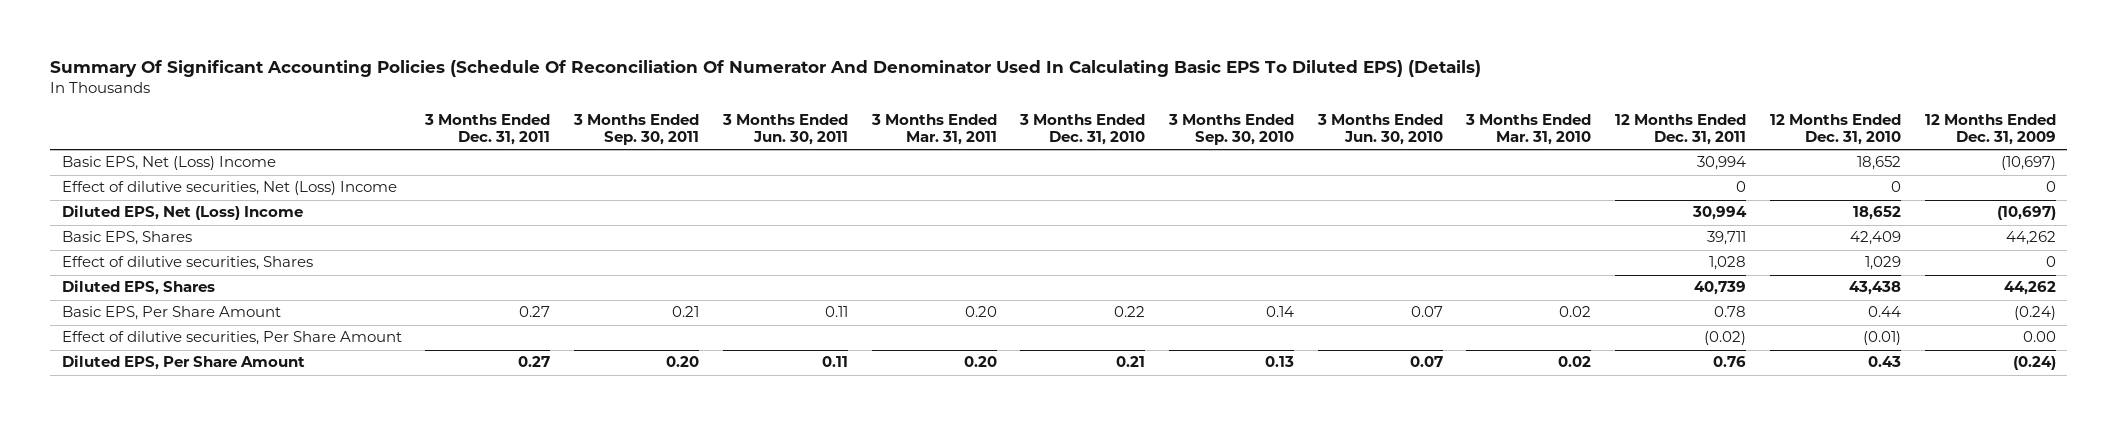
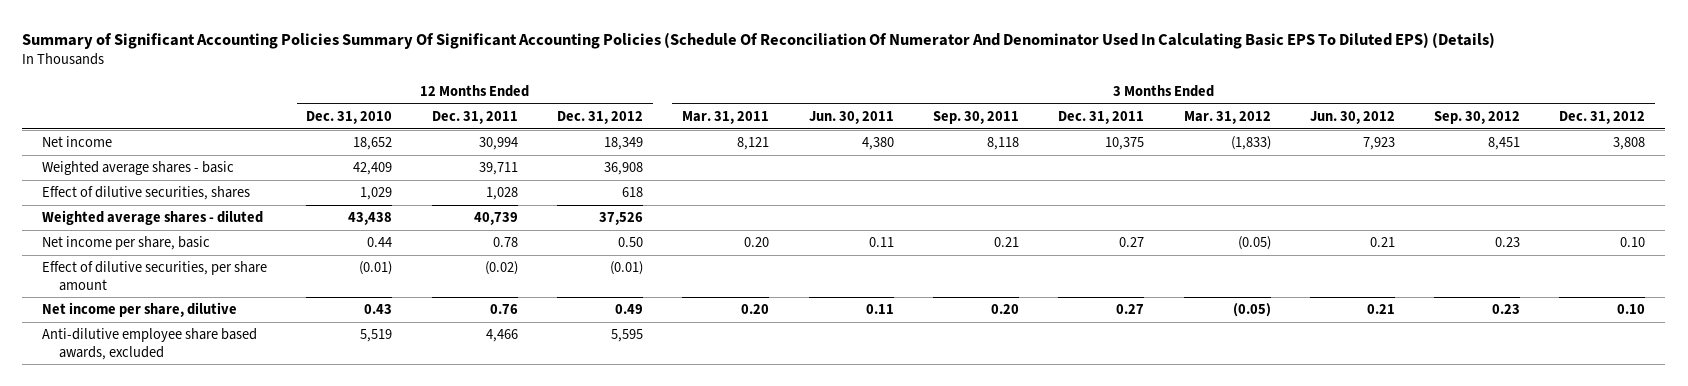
[49,59,1481,77] Summary Of Significant Accounting Policies (Schedule Of Reconciliation Of Numerator And Denominator Used In Calculating Basic EPS To Diluted EPS) (Details) -> [22,31,1496,49] Summary of Significant Accounting Policies Summary Of Significant Accounting Policies (Schedule Of Reconciliation Of Numerator And Denominator Used In Calculating Basic EPS To Diluted EPS) (Details)
[1019,113,1146,145] 3 Months Ended Dec. 31, 2010 -> none
[1167,113,1294,145] 3 Months Ended Sep. 30, 2010 -> none
[1316,113,1443,145] 3 Months Ended Jun. 30, 2010 -> none
[1465,113,1592,145] 3 Months Ended Mar. 31, 2010 -> none
[1924,113,2056,145] 12 Months Ended Dec. 31, 2009 -> none
none -> [556,110,643,124] Dec. 31, 2012
none -> [1183,110,1271,124] Mar. 31, 2012
none -> [1309,110,1395,124] Jun. 30, 2012
none -> [1434,110,1521,124] Sep. 30, 2012
none -> [1559,110,1646,124] Dec. 31, 2012
[61,156,276,171] Basic EPS, Net (Loss) Income -> none
[61,181,397,196] Effect of dilutive securities, Net (Loss) Income -> none
[61,205,303,221] Diluted EPS, Net (Loss) Income -> none
none -> [42,136,113,148] Net income
[61,231,192,246] Basic EPS, Shares -> [42,161,235,176] Weighted average shares - basic
[61,256,313,271] Effect of dilutive securities, Shares -> [42,186,251,201] Effect of dilutive securities, shares
[61,280,215,296] Diluted EPS, Shares -> [42,210,264,226] Weighted average shares - diluted
[61,306,281,321] Basic EPS, Per Share Amount -> [42,236,211,251] Net income per share, basic
[61,331,402,346] Effect of dilutive securities, Per Share Amount -> [42,261,268,291] Effect of dilutive securities, per share amount
[61,355,305,371] Diluted EPS, Per Share Amount -> [42,302,238,318] Net income per share, dilutive
none -> [42,328,258,360] Anti-dilutive employee share based awards, excluded

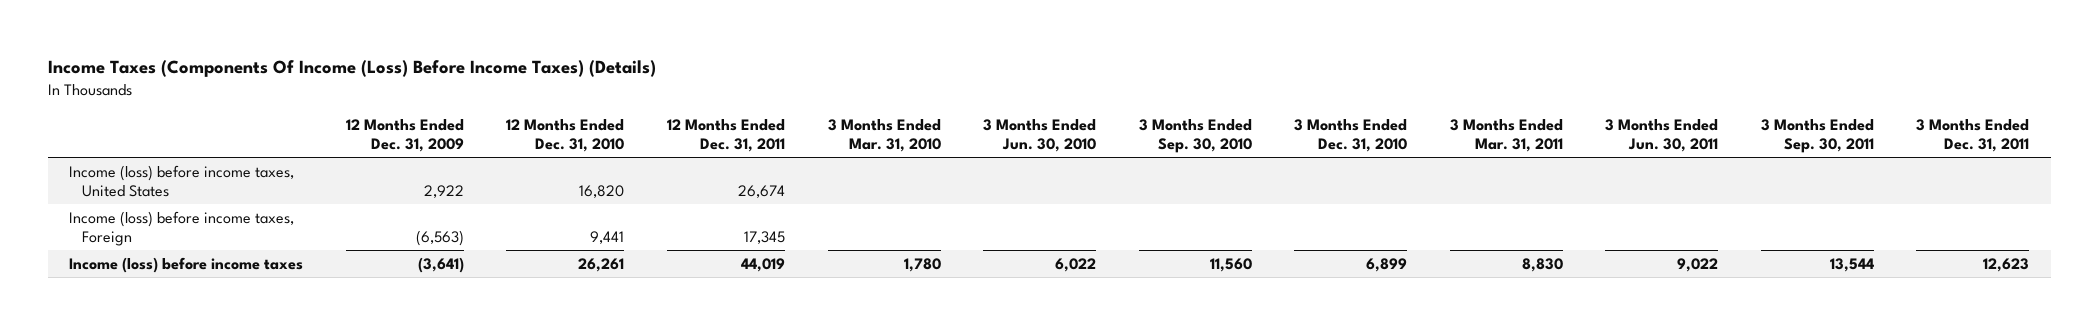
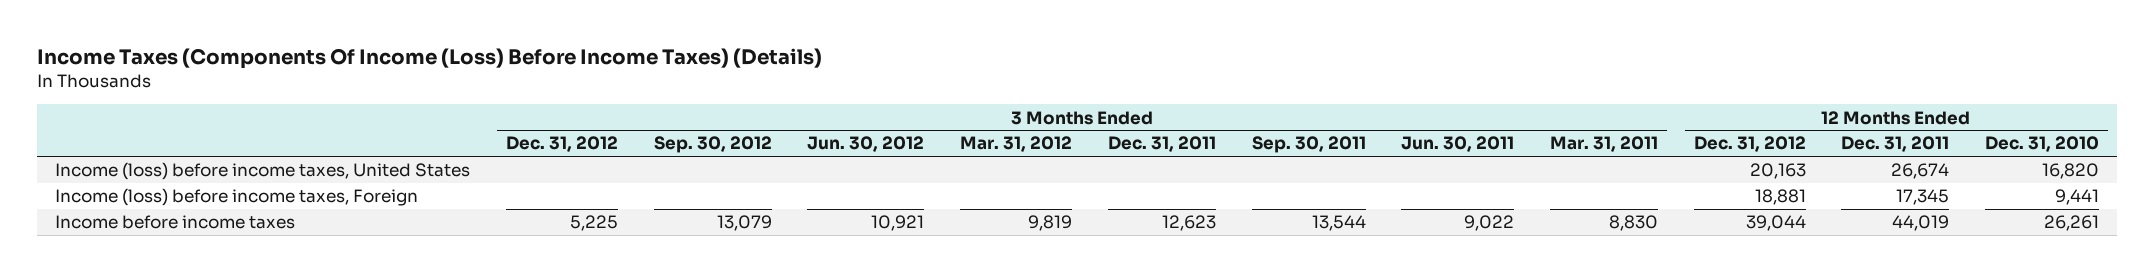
[345,119,464,153] 12 Months Ended Dec. 31, 2009 -> none
[827,119,941,153] 3 Months Ended Mar. 31, 2010 -> none
[983,119,1097,153] 3 Months Ended Jun. 30, 2010 -> none
[1138,119,1252,154] 3 Months Ended Sep. 30, 2010 -> none
[1294,119,1408,153] 3 Months Ended Dec. 31, 2010 -> none
none -> [505,136,618,153] Dec. 31, 2012
none -> [653,136,772,154] Sep. 30, 2012
none -> [807,136,925,153] Jun. 30, 2012
none -> [960,136,1073,153] Mar. 31, 2012
none -> [1693,136,1806,153] Dec. 31, 2012
[69,256,304,273] Income (loss) before income taxes -> [55,215,296,230] Income before income taxes

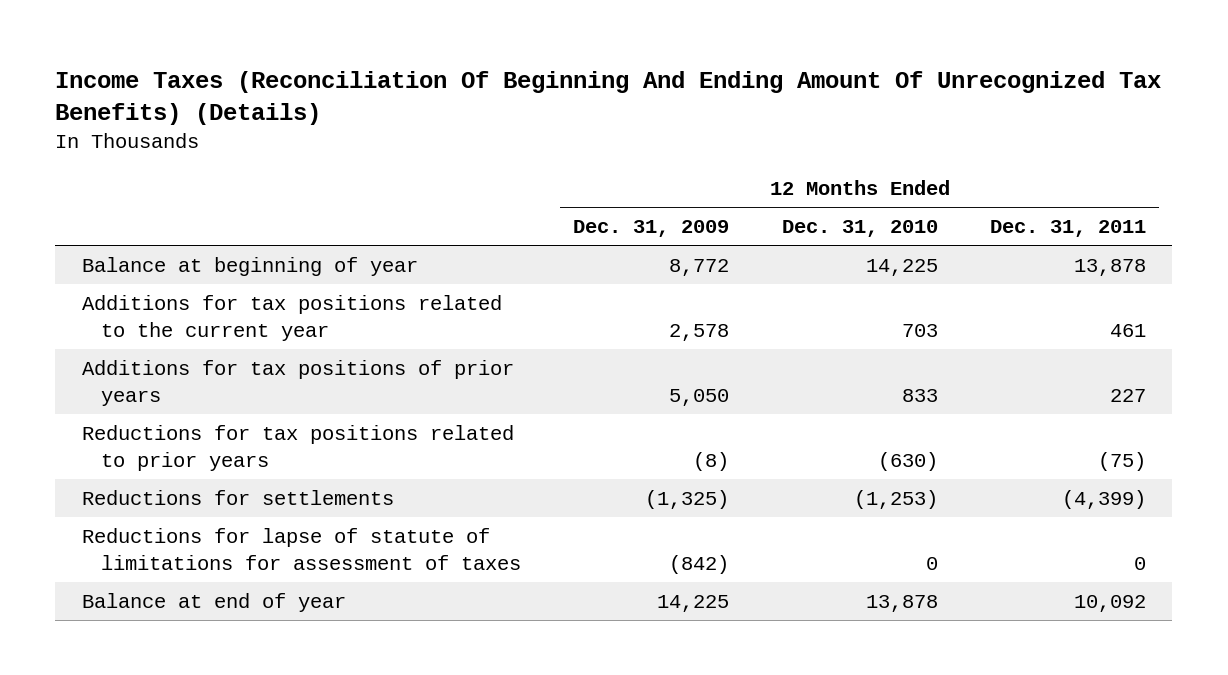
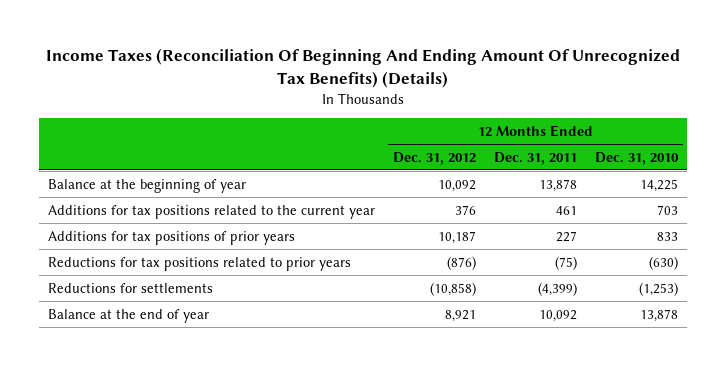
[573,220,730,238] Dec. 31, 2009 -> none
none -> [392,151,476,165] Dec. 31, 2012
[81,257,418,277] Balance at beginning of year -> [47,178,246,193] Balance at the beginning of year
[81,528,522,570] Reductions for lapse of statute of limitations for assessment of taxes -> none
[81,593,346,613] Balance at end of year -> [47,308,209,323] Balance at the end of year

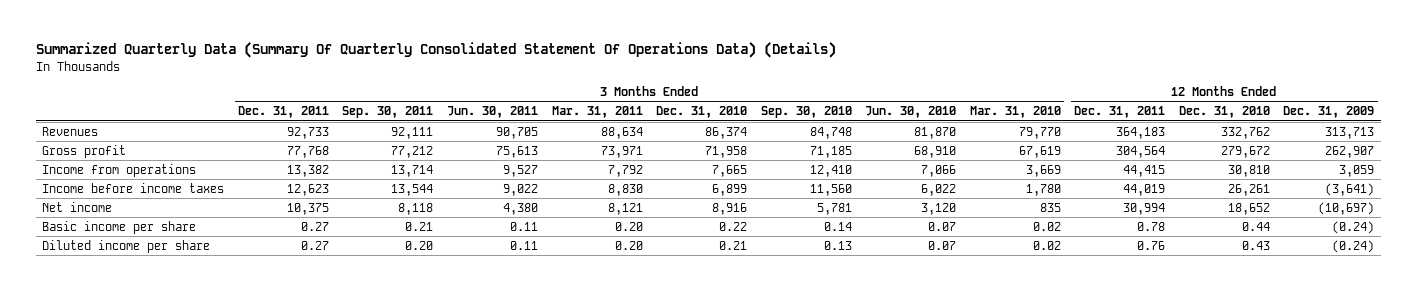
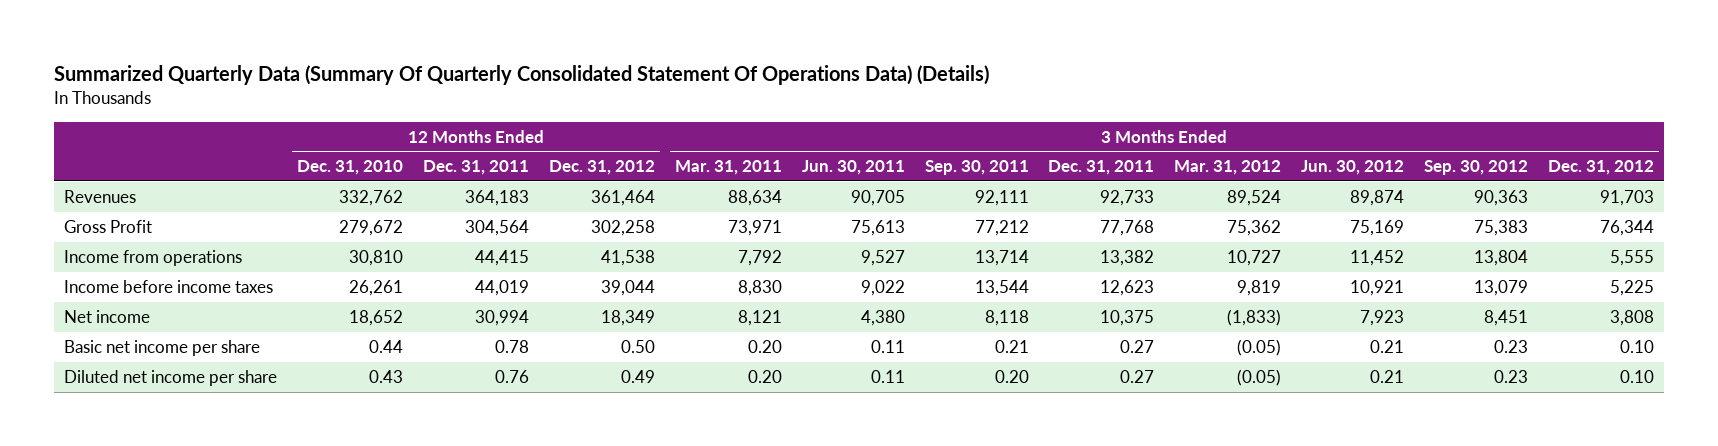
[656,106,748,119] Dec. 31, 2010 -> none
[760,106,852,119] Sep. 30, 2010 -> none
[865,106,957,119] Jun. 30, 2010 -> none
[969,106,1061,119] Mar. 31, 2010 -> none
[1283,106,1375,119] Dec. 31, 2009 -> none
none -> [548,160,655,176] Dec. 31, 2012
none -> [1174,160,1282,176] Mar. 31, 2012
none -> [1301,160,1405,176] Jun. 30, 2012
none -> [1424,160,1529,176] Sep. 30, 2012
none -> [1547,160,1654,176] Dec. 31, 2012
[42,144,127,158] Gross profit -> [64,219,153,233] Gross Profit
[42,220,197,234] Basic income per share -> [64,339,261,356] Basic net income per share
[42,239,211,253] Diluted income per share -> [64,369,278,386] Diluted net income per share

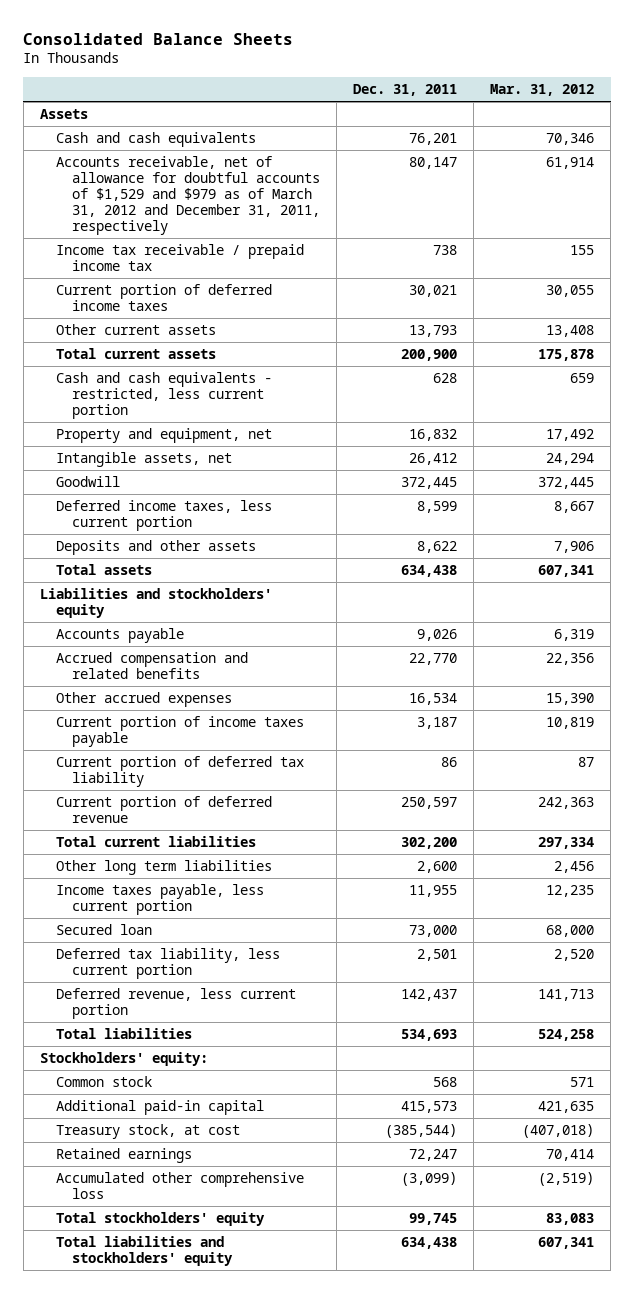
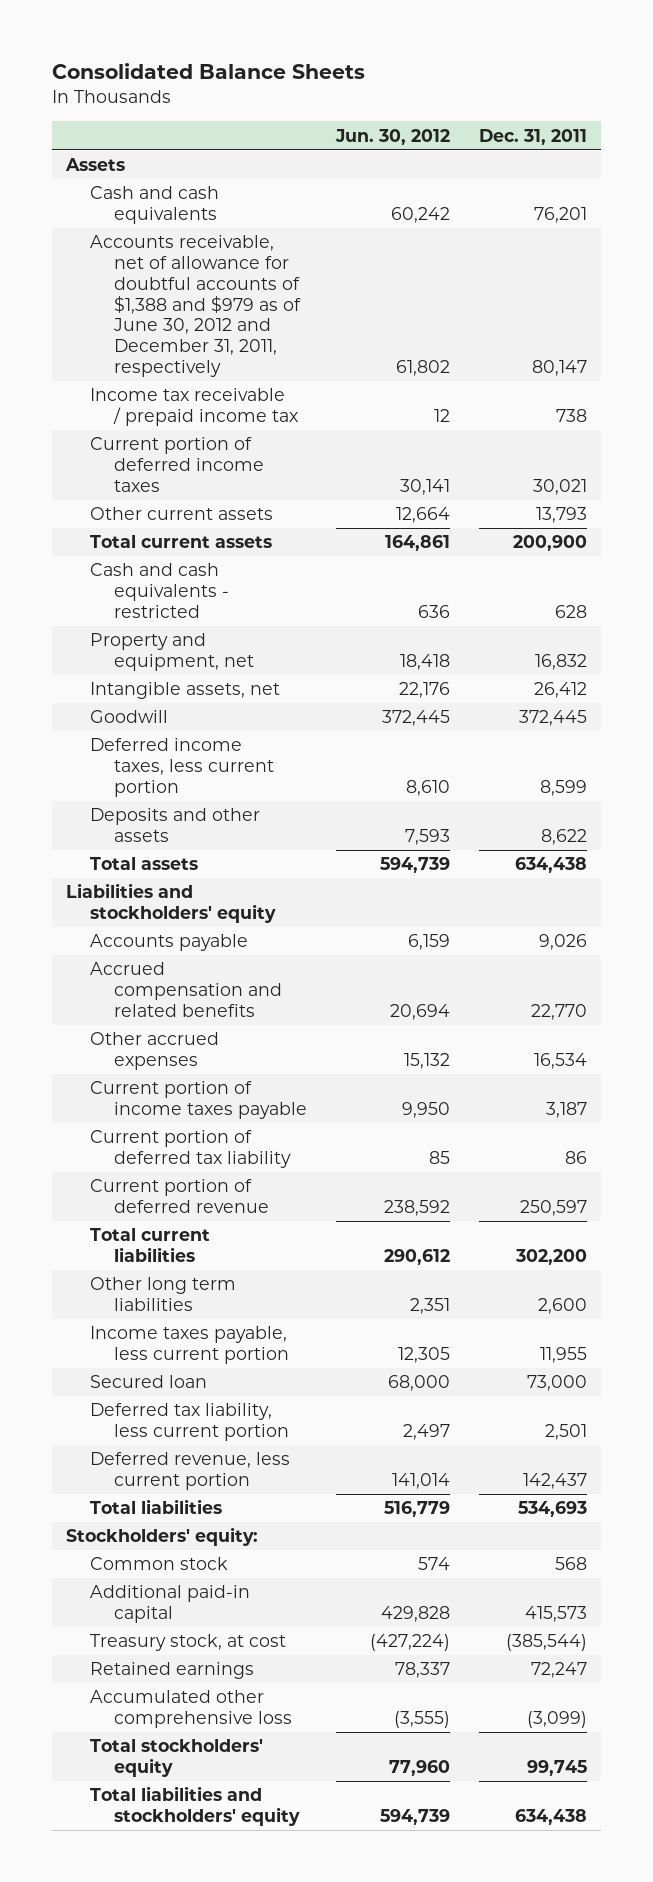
[490,84,595,97] Mar. 31, 2012 -> none
none -> [334,128,450,145] Jun. 30, 2012
[55,156,320,236] Accounts receivable, net of allowance for doubtful accounts of $1,529 and $979 as of March 31, 2012 and December 31, 2011, respectively -> [90,235,301,377] Accounts receivable, net of allowance for doubtful accounts of $1,388 and $979 as of June 30, 2012 and December 31, 2011, respectively
[55,372,272,420] Cash and cash equivalents - restricted, less current portion -> [90,563,229,618] Cash and cash equivalents - restricted

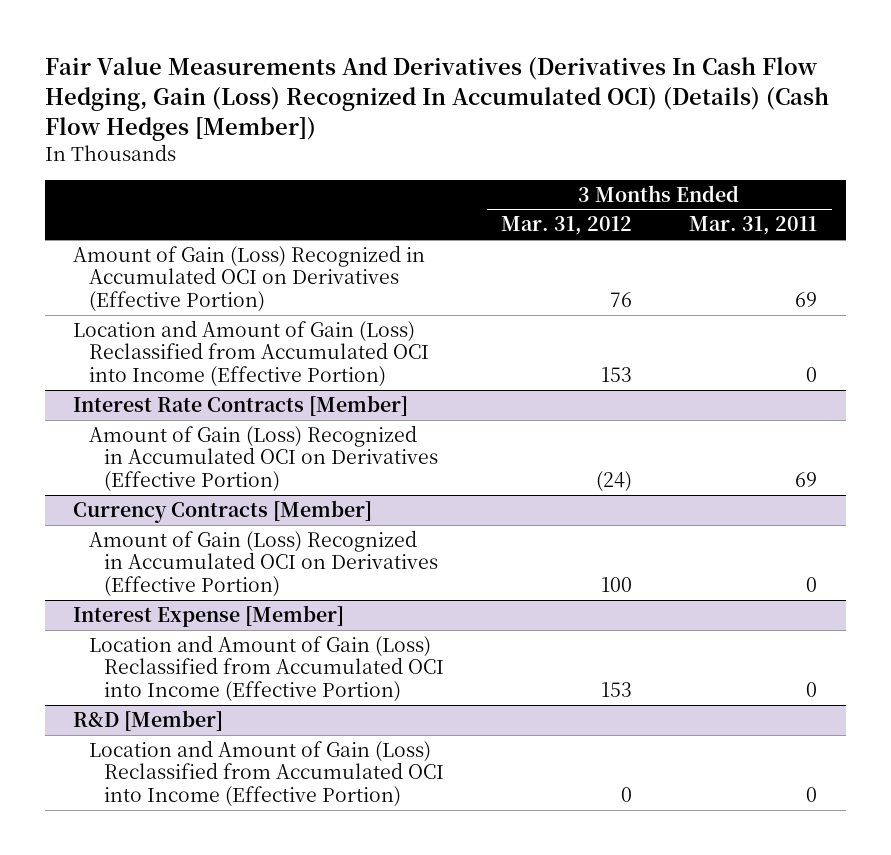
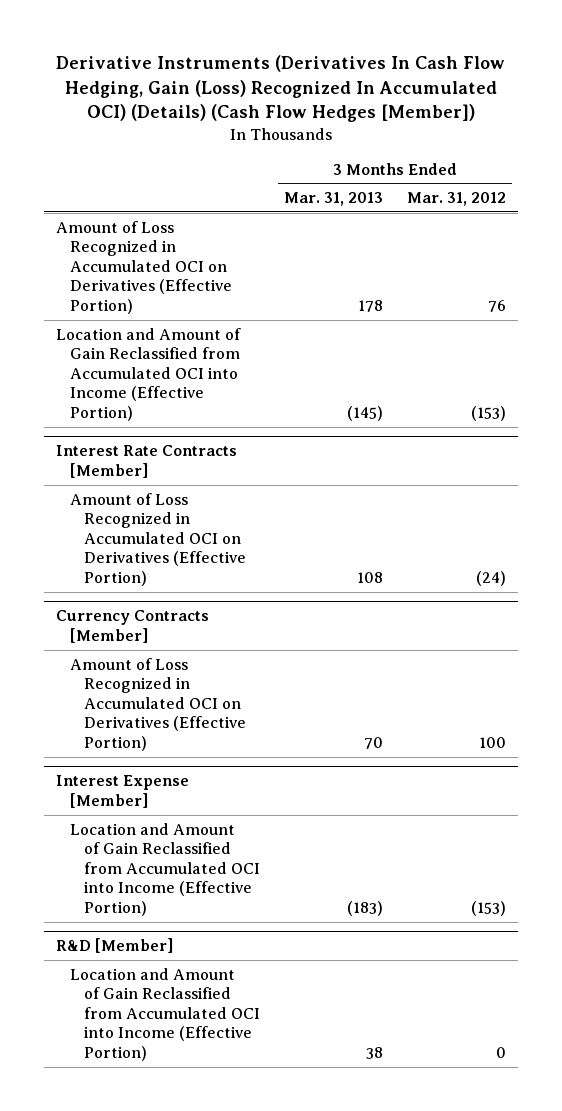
[44,56,829,141] Fair Value Measurements And Derivatives (Derivatives In Cash Flow Hedging, Gain (Loss) Recognized In Accumulated OCI) (Details) (Cash Flow Hedges [Member]) -> [56,54,506,123] Derivative Instruments (Derivatives In Cash Flow Hedging, Gain (Loss) Recognized In Accumulated OCI) (Details) (Cash Flow Hedges [Member])
[689,216,818,236] Mar. 31, 2011 -> none
none -> [283,192,383,207] Mar. 31, 2013
[73,244,426,313] Amount of Gain (Loss) Recognized in Accumulated OCI on Derivatives (Effective Portion) -> [56,220,233,315] Amount of Loss Recognized in Accumulated OCI on Derivatives (Effective Portion)
[73,319,429,388] Location and Amount of Gain (Loss) Reclassified from Accumulated OCI into Income (Effective Portion) -> [56,327,242,422] Location and Amount of Gain Reclassified from Accumulated OCI into Income (Effective Portion)
[601,367,633,383] 153 -> [471,406,507,422] (153)
[88,424,439,493] Amount of Gain (Loss) Recognized in Accumulated OCI on Derivatives (Effective Portion) -> [70,492,246,587] Amount of Loss Recognized in Accumulated OCI on Derivatives (Effective Portion)
[88,529,439,598] Amount of Gain (Loss) Recognized in Accumulated OCI on Derivatives (Effective Portion) -> [70,657,246,752] Amount of Loss Recognized in Accumulated OCI on Derivatives (Effective Portion)
[88,634,445,703] Location and Amount of Gain (Loss) Reclassified from Accumulated OCI into Income (Effective Portion) -> [70,822,260,917] Location and Amount of Gain Reclassified from Accumulated OCI into Income (Effective Portion)
[601,682,633,698] 153 -> [471,901,507,917] (153)
[88,739,445,808] Location and Amount of Gain (Loss) Reclassified from Accumulated OCI into Income (Effective Portion) -> [70,967,260,1062] Location and Amount of Gain Reclassified from Accumulated OCI into Income (Effective Portion)

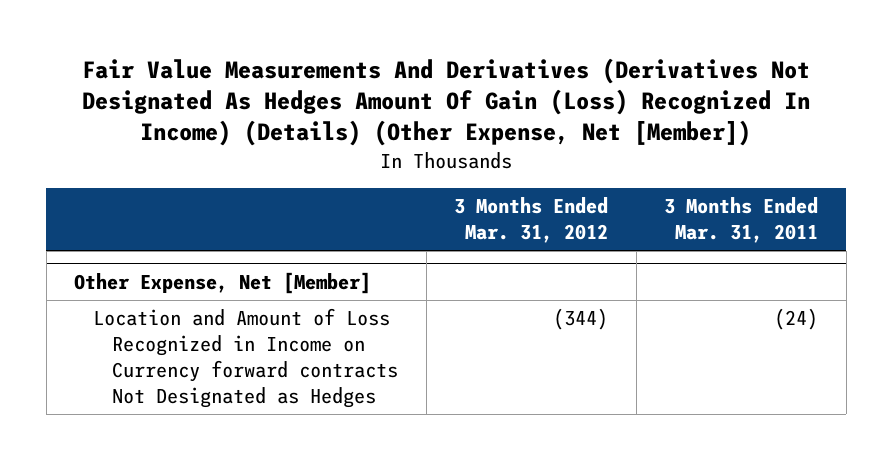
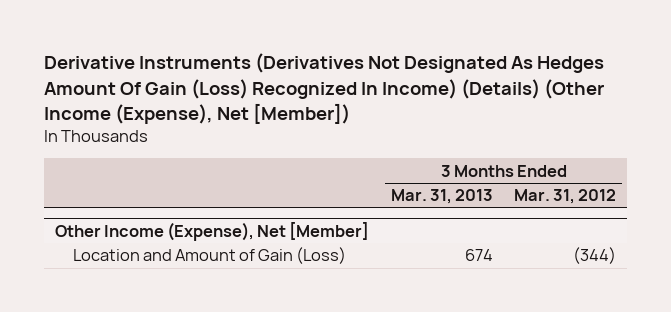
[82,57,811,147] Fair Value Measurements And Derivatives (Derivatives Not Designated As Hedges Amount Of Gain (Loss) Recognized In Income) (Details) (Other Expense, Net [Member]) -> [44,53,605,124] Derivative Instruments (Derivatives Not Designated As Hedges Amount Of Gain (Loss) Recognized In Income) (Details) (Other Income (Expense), Net [Member])
[664,197,819,244] 3 Months Ended Mar. 31, 2011 -> none
none -> [390,189,493,205] Mar. 31, 2013
[74,272,372,295] Other Expense, Net [Member] -> [54,221,369,241] Other Income (Expense), Net [Member]
[93,308,399,408] Location and Amount of Loss Recognized in Income on Currency forward contracts Not Designated as Hedges -> [72,247,346,265] Location and Amount of Gain (Loss)

